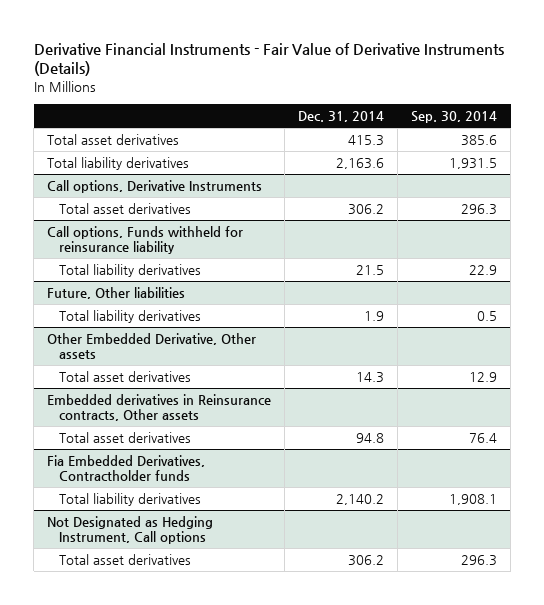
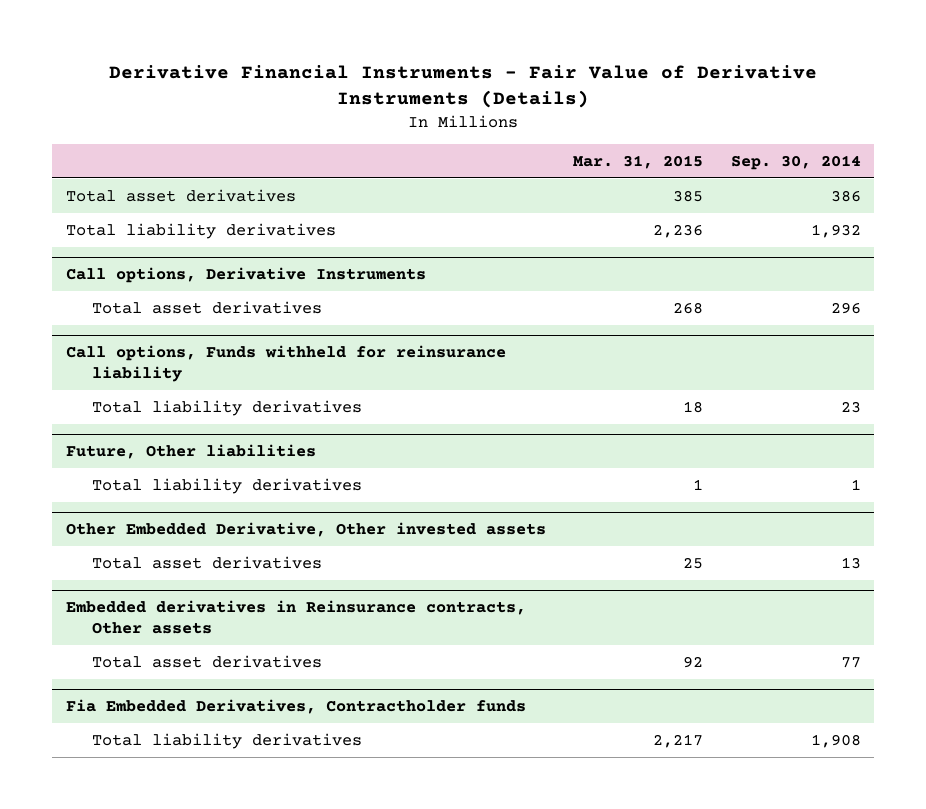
[298,110,385,122] Dec. 31, 2014 -> none
none -> [573,154,704,169] Mar. 31, 2015
[461,135,498,147] 385.6 -> [830,189,861,202] 386
[449,158,498,170] 1,931.5 -> [810,223,861,238] 1,932
[461,204,498,216] 296.3 -> [830,301,861,314] 296
[469,265,498,276] 22.9 -> [840,400,861,413] 23
[477,311,498,322] 0.5 -> [850,478,861,490] 1
[47,333,257,360] Other Embedded Derivative, Other assets -> [65,522,546,538] Other Embedded Derivative, Other invested assets
[469,372,498,383] 12.9 -> [840,556,861,569] 13
[469,433,498,444] 76.4 -> [840,656,861,668] 77
[47,516,214,545] Not Designated as Hedging Instrument, Call options -> none
[59,554,192,566] Total asset derivatives -> none
[449,494,498,506] 1,908.1 -> [810,733,861,748] 1,908

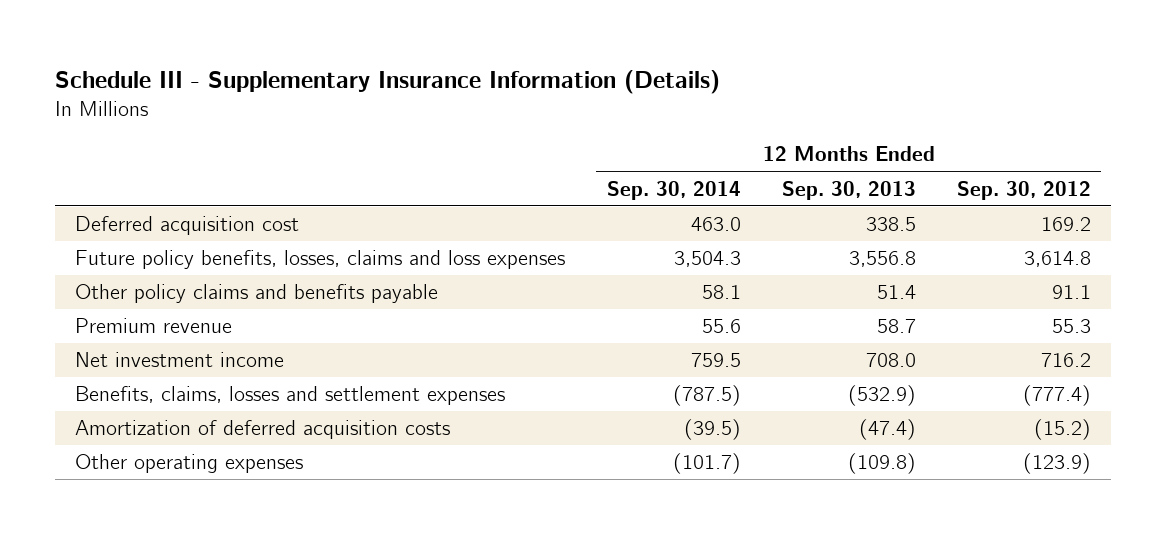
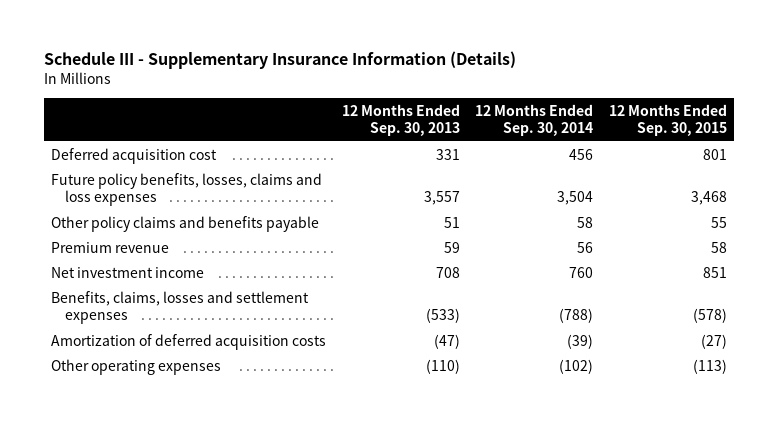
[956,180,1091,200] Sep. 30, 2012 -> none
none -> [608,103,727,137] 12 Months Ended Sep. 30, 2015
[690,217,741,232] 463.0 -> [569,148,594,160] 456
[865,217,916,232] 338.5 -> [435,148,460,160] 331
[673,251,741,268] 3,504.3 -> [557,191,594,206] 3,504
[848,251,916,268] 3,556.8 -> [423,191,460,206] 3,557
[701,285,741,300] 58.1 -> [577,216,594,228] 58
[876,285,916,300] 51.4 -> [443,216,460,228] 51
[701,319,741,334] 55.6 -> [577,241,594,253] 56
[876,319,916,334] 58.7 -> [443,241,460,253] 59
[690,353,741,368] 759.5 -> [569,266,594,278] 760
[865,353,916,368] 708.0 -> [435,266,460,278] 708
[672,385,741,407] (787.5) -> [559,308,594,324] (788)
[847,385,916,407] (532.9) -> [425,308,460,324] (533)
[683,419,741,441] (39.5) -> [567,333,594,349] (39)
[858,419,916,441] (47.4) -> [433,333,460,349] (47)
[672,453,741,475] (101.7) -> [559,358,594,374] (102)
[847,453,916,475] (109.8) -> [425,358,460,374] (110)

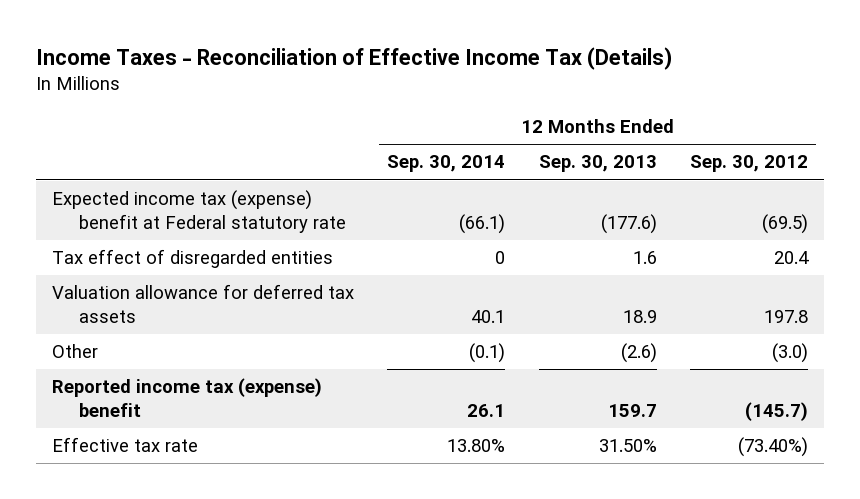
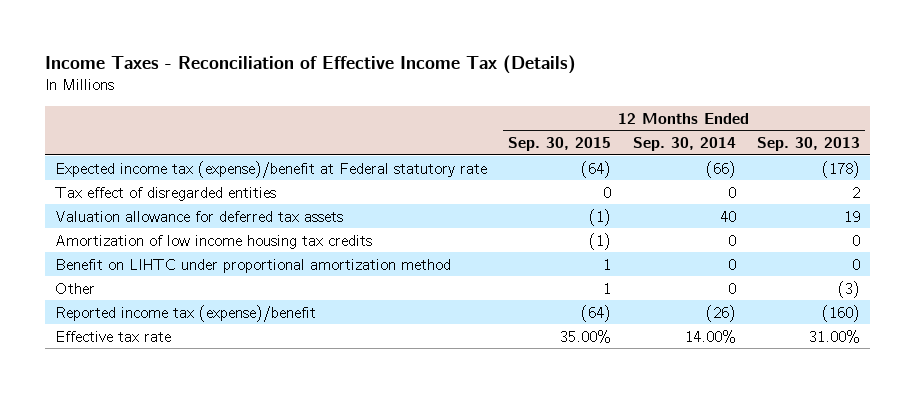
[689,155,808,173] Sep. 30, 2012 -> none
none -> [508,137,612,152] Sep. 30, 2015
[52,190,347,233] Expected income tax (expense) benefit at Federal statutory rate -> [55,160,488,178] Expected income tax (expense)/benefit at Federal statutory rate
[459,213,506,234] (66.1) -> [705,160,736,178] (66)
[600,213,657,234] (177.6) -> [821,160,860,178] (178)
[632,251,657,265] 1.6 -> [851,186,860,198] 2
[471,309,506,323] 40.1 -> [719,210,736,222] 40
[622,309,657,323] 18.9 -> [843,210,860,222] 19
none -> [55,234,373,249] Amortization of low income housing tax credits
none -> [55,258,452,273] Benefit on LIHTC under proportional amortization method
[469,343,506,364] (0.1) -> [727,282,736,294] 0
[620,343,657,364] (2.6) -> [837,280,860,298] (3)
[52,378,323,417] Reported income tax (expense) benefit -> [55,304,317,322] Reported income tax (expense)/benefit
[467,403,506,417] 26.1 -> [705,304,736,322] (26)
[607,403,657,417] 159.7 -> [821,304,860,322] (160)
[447,439,506,453] 13.80% -> [684,329,736,343] 14.00%
[598,439,657,453] 31.50% -> [808,329,860,343] 31.00%

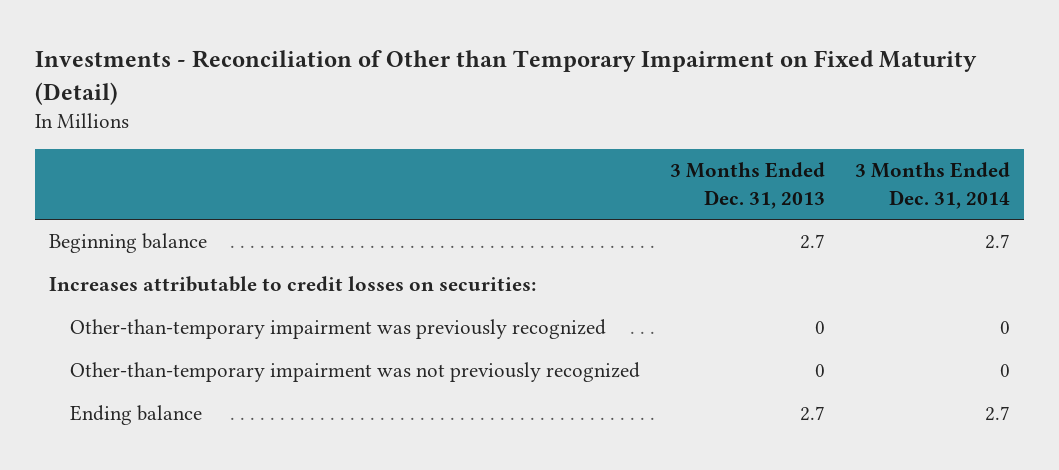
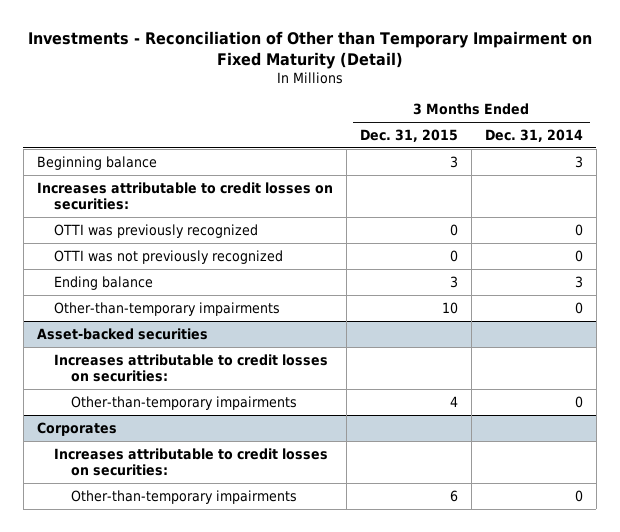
[669,162,825,209] 3 Months Ended Dec. 31, 2013 -> none
none -> [359,128,458,142] Dec. 31, 2015
[984,234,1010,250] 2.7 -> [574,155,583,168] 3
[70,319,607,340] Other-than-temporary impairment was previously recognized -> [54,223,259,238] OTTI was previously recognized
[70,362,641,383] Other-than-temporary impairment was not previously recognized -> [54,249,284,264] OTTI was not previously recognized
[984,406,1010,422] 2.7 -> [574,275,583,288] 3
none -> [54,301,281,316] Other-than-temporary impairments
none -> [36,327,208,340] Asset-backed securities
none -> [54,353,329,382] Increases attributable to credit losses on securities:
none -> [71,395,298,410] Other-than-temporary impairments
none -> [36,421,117,436] Corporates
none -> [54,447,329,476] Increases attributable to credit losses on securities:
none -> [71,489,298,504] Other-than-temporary impairments

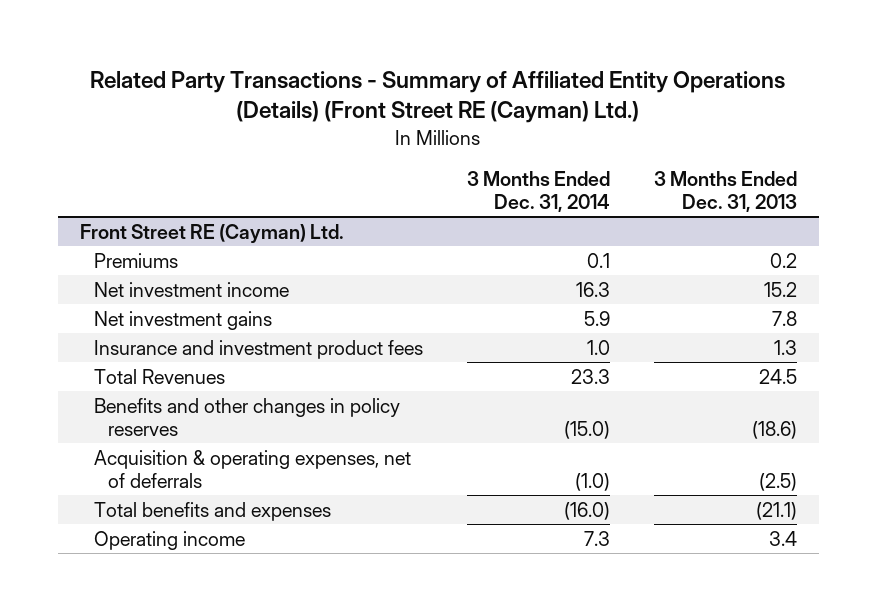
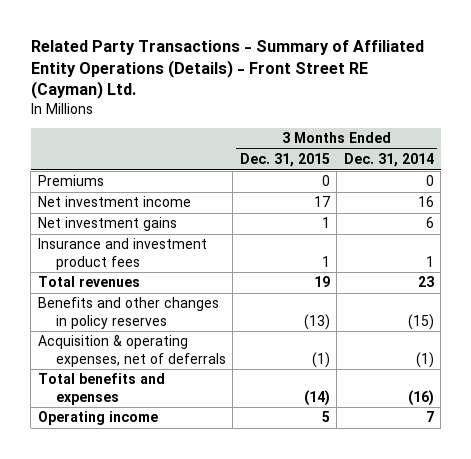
[90,71,786,124] Related Party Transactions - Summary of Affiliated Entity Operations (Details) (Front Street RE (Cayman) Ltd.) -> [30,40,424,100] Related Party Transactions - Summary of Affiliated Entity Operations (Details) - Front Street RE (Cayman) Ltd.
[653,170,797,212] 3 Months Ended Dec. 31, 2013 -> none
none -> [239,153,330,168] Dec. 31, 2015
[79,223,344,243] Front Street RE (Cayman) Ltd. -> none
[586,252,610,268] 0.1 -> [425,175,434,187] 0
[575,281,610,297] 16.3 -> [417,196,434,208] 16
[583,310,610,326] 5.9 -> [425,217,434,229] 6
[586,339,610,355] 1.0 -> [425,255,434,267] 1
[93,368,225,384] Total Revenues -> [37,276,140,288] Total revenues
[570,368,610,384] 23.3 -> [417,276,434,288] 23
[563,420,610,439] (15.0) -> [407,313,434,330] (15)
[574,472,610,491] (1.0) -> [415,351,434,368] (1)
[563,501,610,520] (16.0) -> [407,389,434,406] (16)
[583,530,610,546] 7.3 -> [425,411,434,423] 7

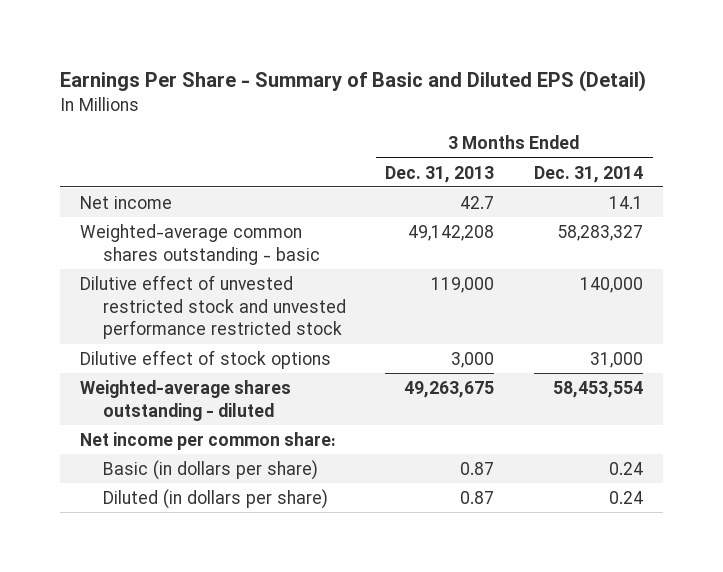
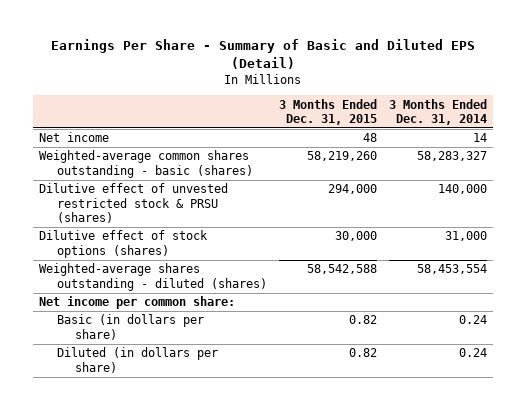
[385,165,495,183] Dec. 31, 2013 -> none
none -> [279,98,378,125] 3 Months Ended Dec. 31, 2015
[609,195,644,209] 14.1 -> [473,133,488,143] 14
[80,223,320,265] Weighted-average common shares outstanding - basic -> [38,150,253,178] Weighted-average common shares outstanding - basic (shares)
[80,274,346,340] Dilutive effect of unvested restricted stock and unvested performance restricted stock -> [38,183,228,223] Dilutive effect of unvested restricted stock & PRSU (shares)
[80,349,332,369] Dilutive effect of stock options -> [38,230,208,258] Dilutive effect of stock options (shares)
[80,379,292,421] Weighted-average shares outstanding - diluted -> [38,263,267,291] Weighted-average shares outstanding - diluted (shares)

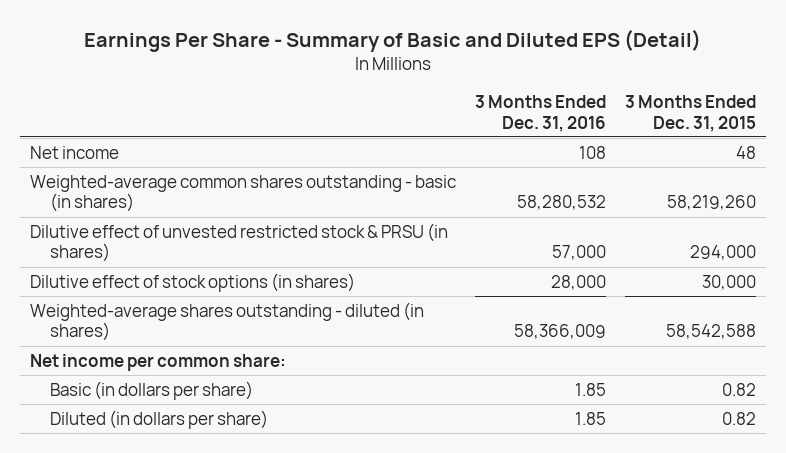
[389,98,488,125] 3 Months Ended Dec. 31, 2014 -> none
none -> [474,94,606,132] 3 Months Ended Dec. 31, 2016
[38,150,253,178] Weighted-average common shares outstanding - basic (shares) -> [29,174,456,213] Weighted-average common shares outstanding - basic (in shares)
[38,183,228,223] Dilutive effect of unvested restricted stock & PRSU (shares) -> [29,222,448,263] Dilutive effect of unvested restricted stock & PRSU (in shares)
[38,230,208,258] Dilutive effect of stock options (shares) -> [29,272,355,292] Dilutive effect of stock options (in shares)
[38,263,267,291] Weighted-average shares outstanding - diluted (shares) -> [29,301,424,342] Weighted-average shares outstanding - diluted (in shares)

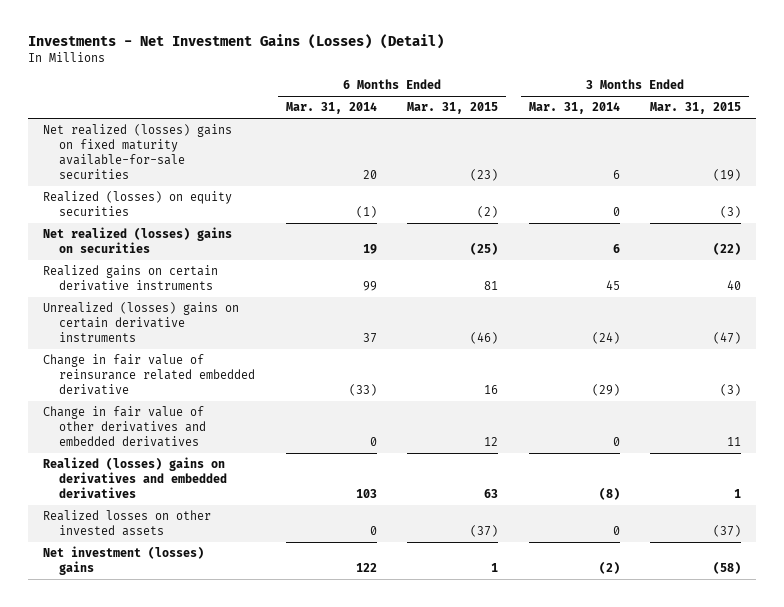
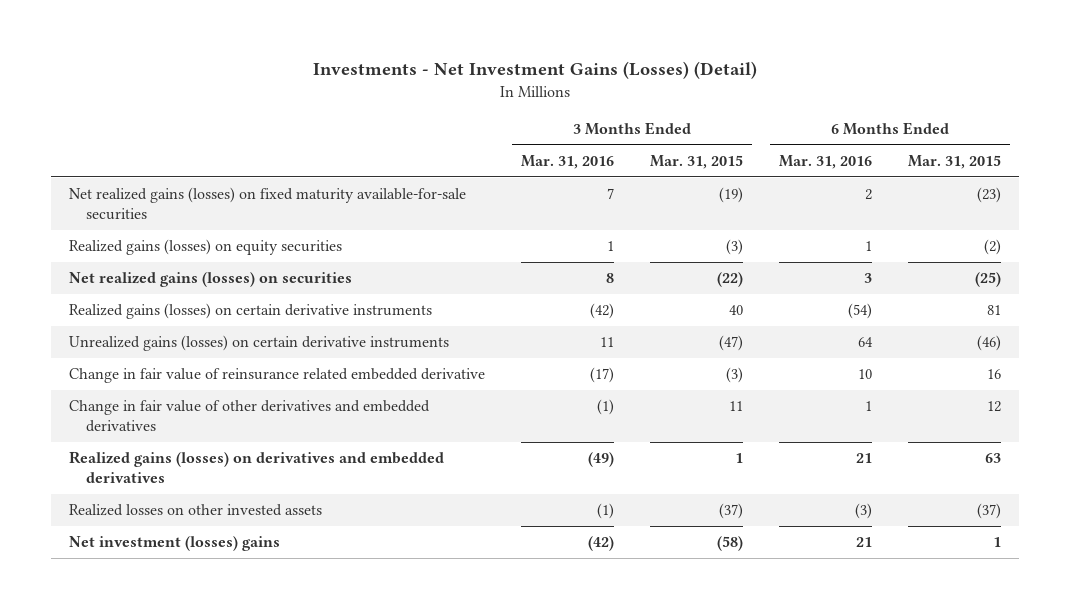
[285,102,377,115] Mar. 31, 2014 -> none
[528,102,620,115] Mar. 31, 2014 -> none
none -> [520,154,614,169] Mar. 31, 2016
none -> [779,154,873,169] Mar. 31, 2016
[43,124,233,180] Net realized (losses) gains on fixed maturity available-for-sale securities -> [68,187,466,220] Net realized gains (losses) on fixed maturity available-for-sale securities
[43,191,233,217] Realized (losses) on equity securities -> [68,239,342,256] Realized gains (losses) on equity securities
[43,227,233,254] Net realized (losses) gains on securities -> [68,272,352,288] Net realized gains (losses) on securities
[43,265,219,292] Realized gains on certain derivative instruments -> [68,303,432,320] Realized gains (losses) on certain derivative instruments
[43,302,240,343] Unrealized (losses) gains on certain derivative instruments -> [68,335,449,352] Unrealized gains (losses) on certain derivative instruments
[43,457,228,499] Realized (losses) gains on derivatives and embedded derivatives -> [68,451,444,483] Realized gains (losses) on derivatives and embedded derivatives

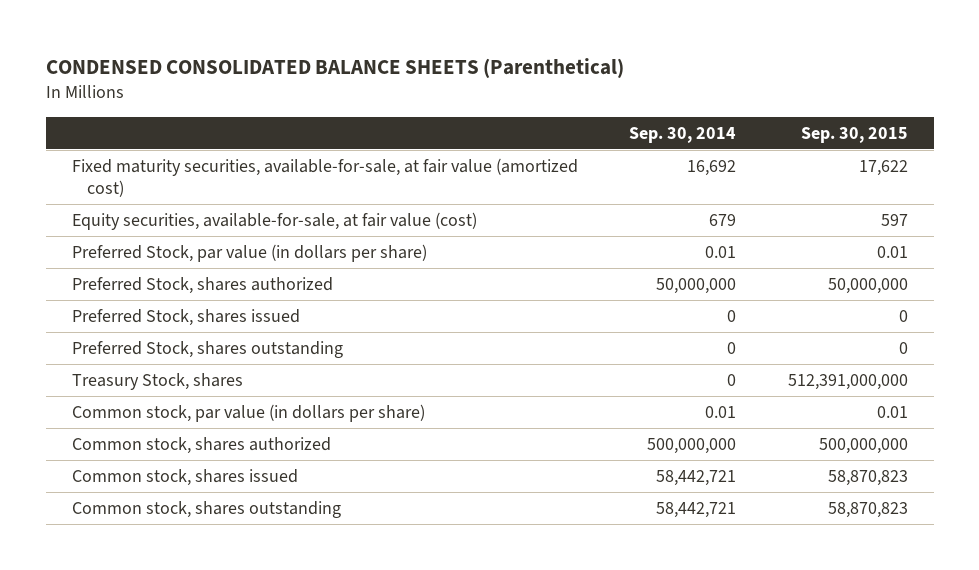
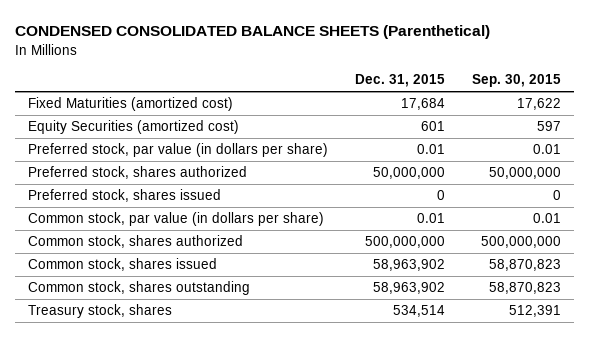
[629,126,737,143] Sep. 30, 2014 -> none
none -> [355,74,446,88] Dec. 31, 2015
[71,341,343,359] Preferred Stock, shares outstanding -> none
[71,373,243,391] Treasury Stock, shares -> none
[71,158,578,198] Fixed maturity securities, available-for-sale, at fair value (amortized cost) -> [28,97,234,112] Fixed Maturities (amortized cost)
[71,212,477,231] Equity securities, available-for-sale, at fair value (cost) -> [28,120,240,135] Equity Securities (amortized cost)
[71,244,427,263] Preferred Stock, par value (in dollars per share) -> [28,143,329,158] Preferred stock, par value (in dollars per share)
[71,277,333,295] Preferred Stock, shares authorized -> [28,166,248,180] Preferred stock, shares authorized
[71,309,300,327] Preferred Stock, shares issued -> [28,189,222,203] Preferred stock, shares issued
none -> [28,304,173,319] Treasury stock, shares

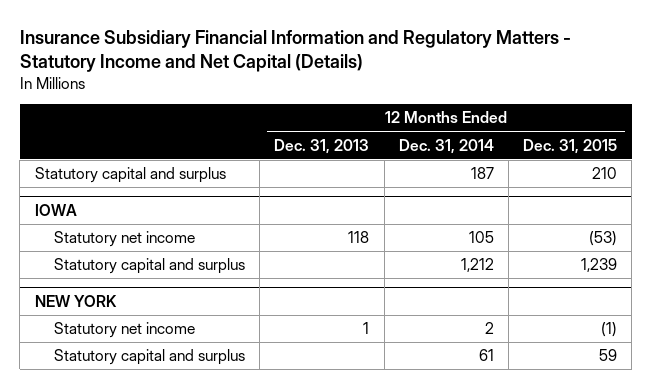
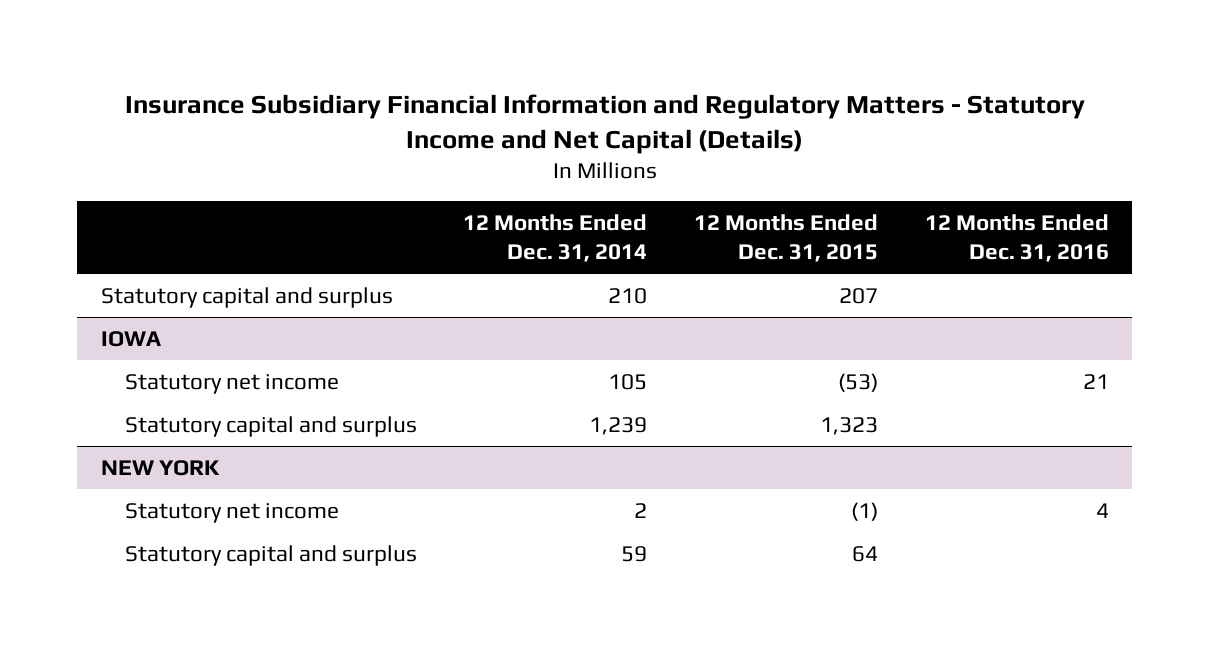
[274,138,370,154] Dec. 31, 2013 -> none
none -> [924,213,1109,263] 12 Months Ended Dec. 31, 2016
[470,167,494,180] 187 -> [608,287,648,304] 210
[592,167,618,180] 210 -> [839,287,879,304] 207
[460,258,494,273] 1,212 -> [589,416,648,435] 1,239
[581,258,618,273] 1,239 -> [820,416,879,435] 1,323
[478,349,494,362] 61 -> [621,545,648,562] 59
[599,349,618,362] 59 -> [852,545,879,562] 64

